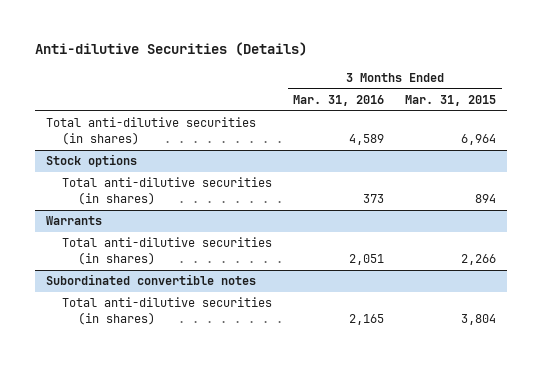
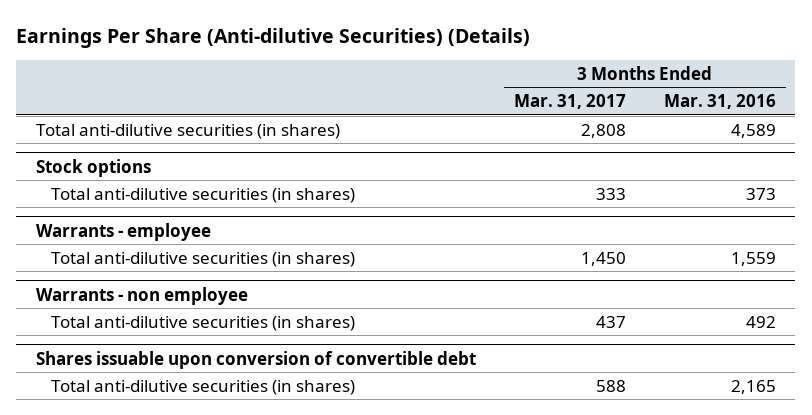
[35,42,308,57] Anti-dilutive Securities (Details) -> [16,28,531,49] Earnings Per Share (Anti-dilutive Securities) (Details)
[405,95,497,107] Mar. 31, 2015 -> none
none -> [513,94,626,110] Mar. 31, 2017
[45,216,102,226] Warrants -> [35,222,211,241] Warrants - employee
[349,254,385,266] 2,051 -> [731,251,777,266] 1,559
none -> [35,286,248,305] Warrants - non employee
none -> [50,315,355,331] Total anti-dilutive securities (in shares)
[45,274,256,286] Subordinated convertible notes -> [35,350,476,369] Shares issuable upon conversion of convertible debt

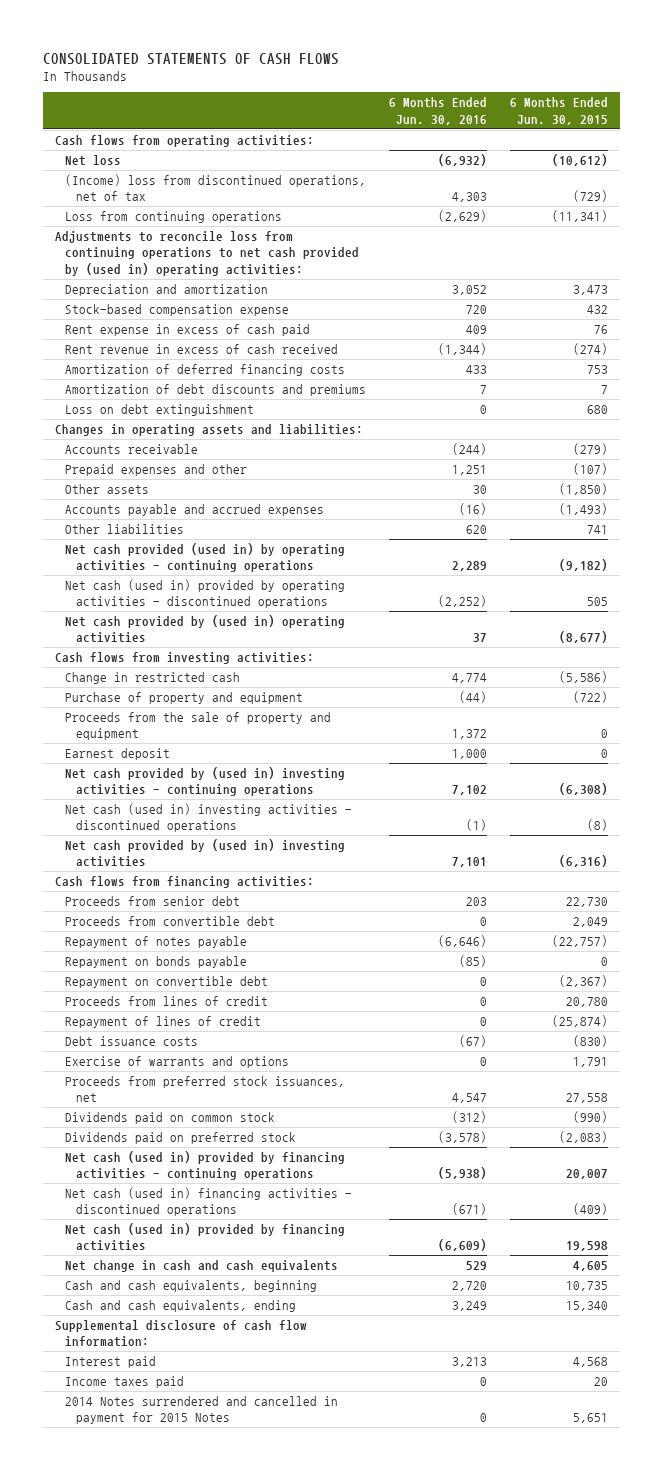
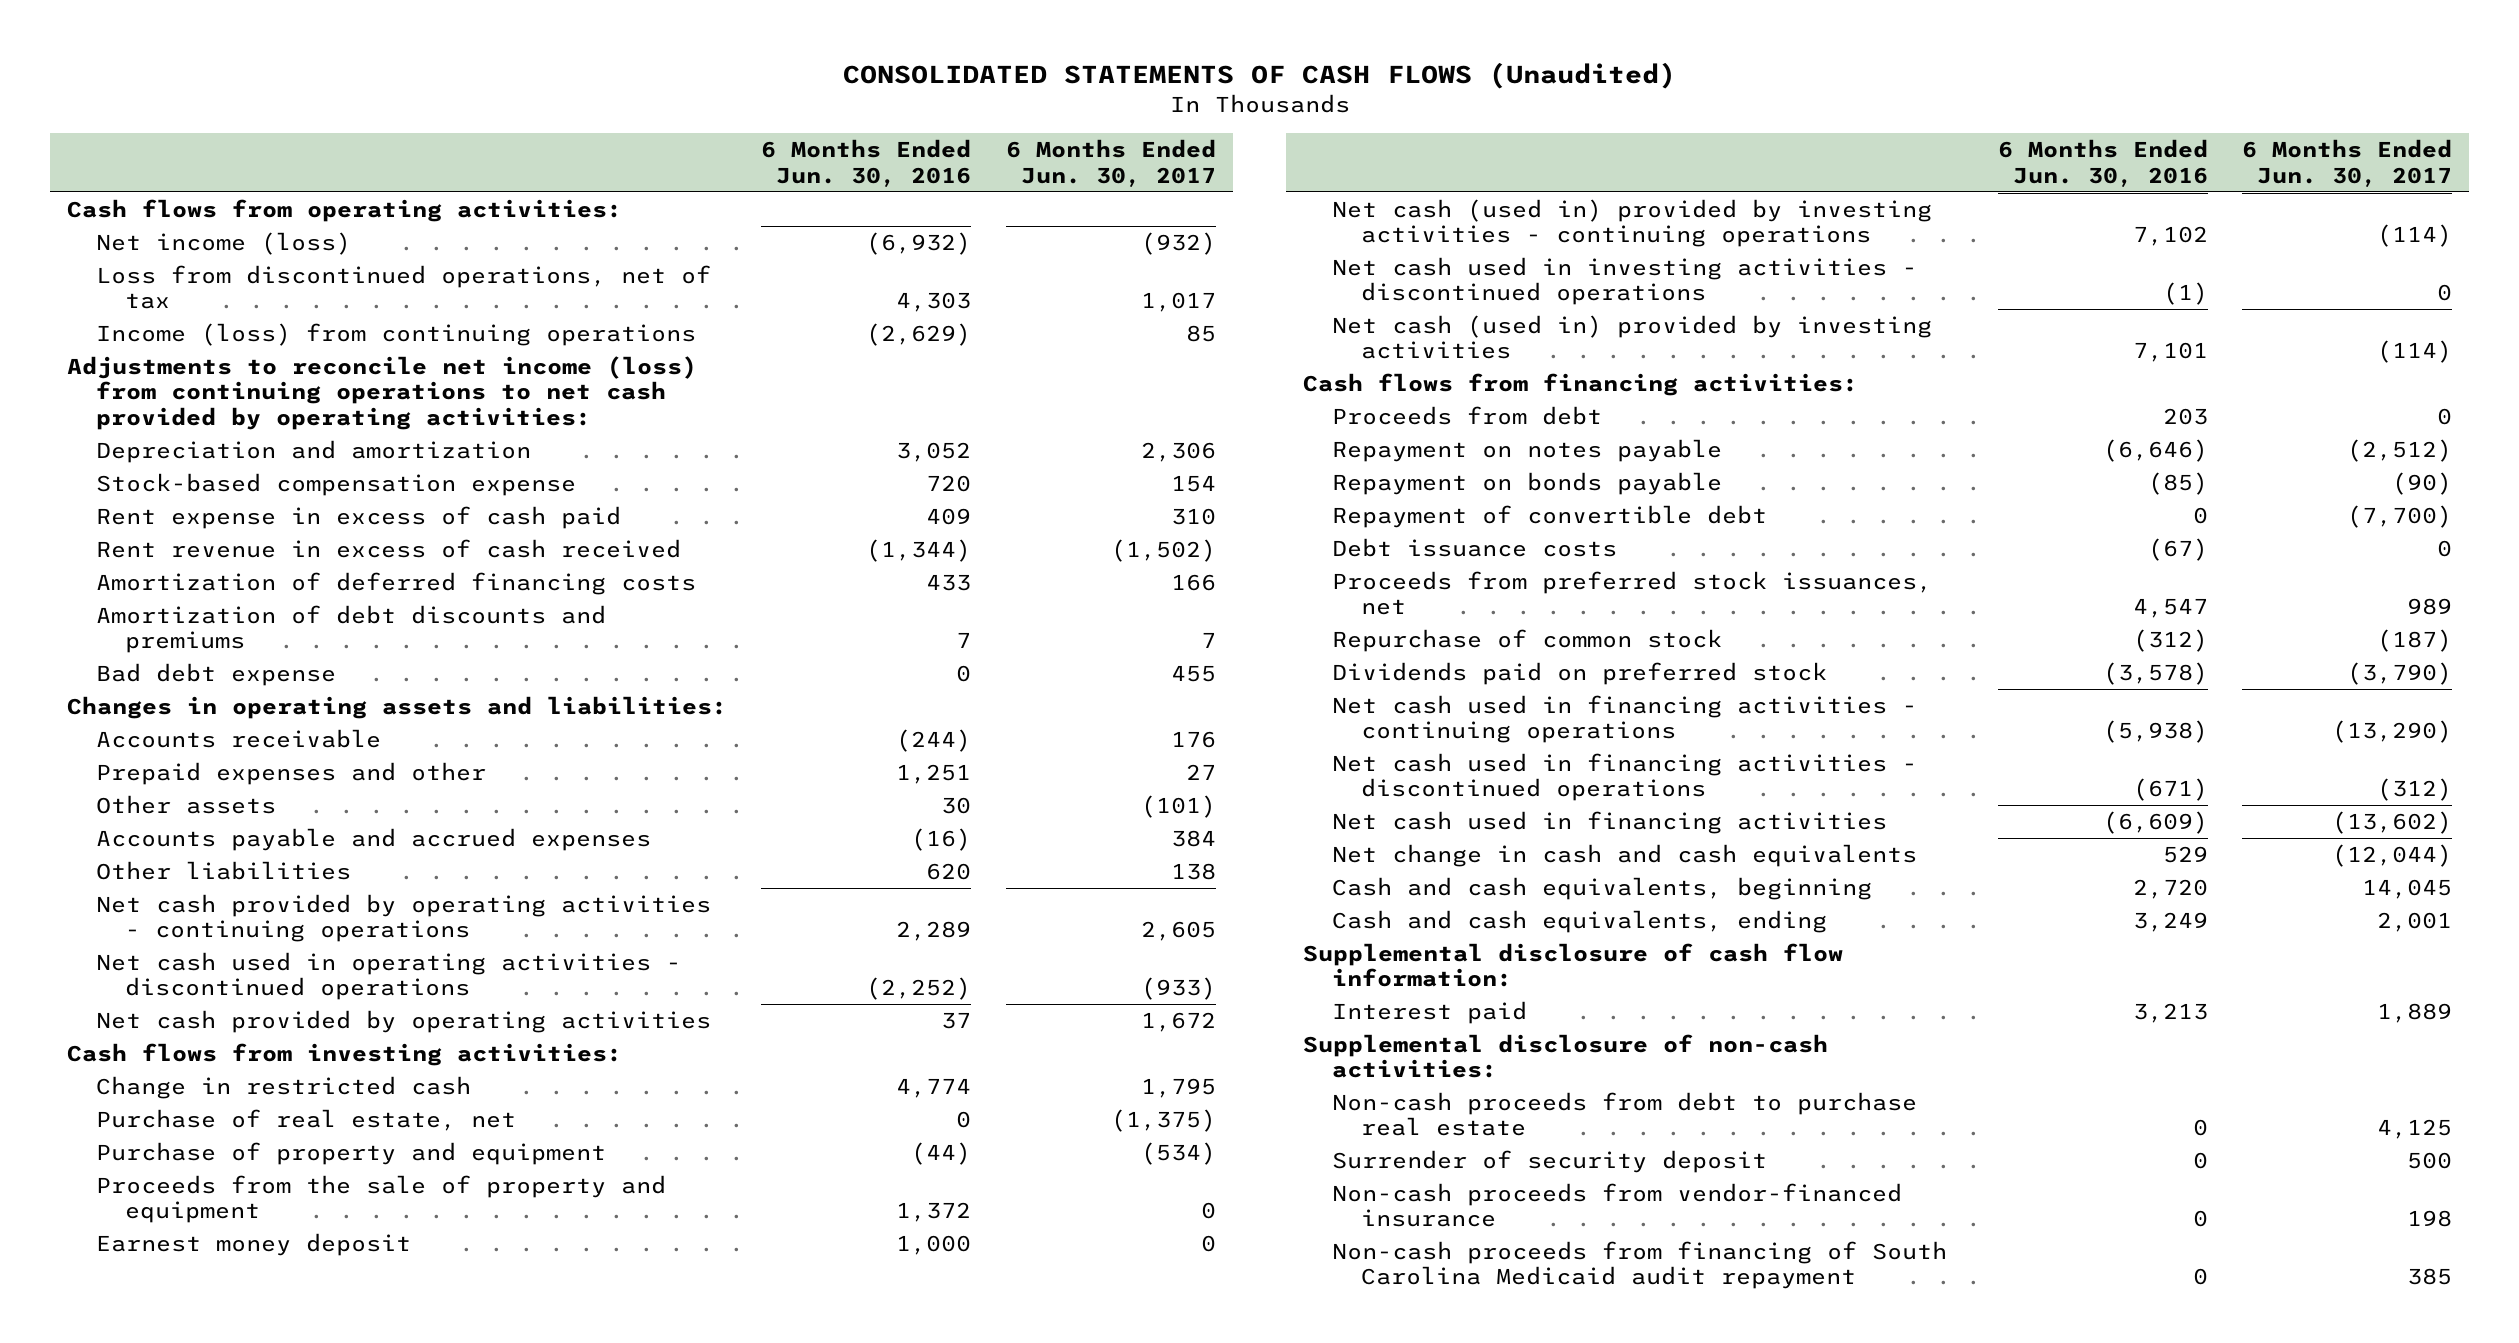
[43,52,340,65] CONSOLIDATED STATEMENTS OF CASH FLOWS -> [842,62,1676,90] CONSOLIDATED STATEMENTS OF CASH FLOWS (Unaudited)
[510,97,609,125] 6 Months Ended Jun. 30, 2015 -> none
none -> [1005,139,1216,187] 6 Months Ended Jun. 30, 2017
[65,155,122,167] Net loss -> [95,231,351,255] Net income (loss)
[65,174,367,202] (Income) loss from discontinued operations, net of tax -> [95,264,711,310] Loss from discontinued operations, net of tax
[65,211,283,224] Loss from continuing operations -> [95,322,696,346] Income (loss) from continuing operations
[54,231,360,276] Adjustments to reconcile loss from continuing operations to net cash provided by (used in) operating activities: -> [67,355,698,431] Adjustments to reconcile net income (loss) from continuing operations to net cash provided by operating activities:
[65,404,255,417] Loss on debt extinguishment -> none
none -> [95,662,336,686] Bad debt expense
[65,543,346,573] Net cash provided (used in) by operating activities - continuing operations -> [95,893,711,943] Net cash provided by operating activities - continuing operations
[65,579,346,609] Net cash (used in) provided by operating activities - discontinued operations -> [95,951,681,1001] Net cash used in operating activities - discontinued operations
[65,615,346,644] Net cash provided by (used in) operating activities -> [95,1009,711,1033] Net cash provided by operating activities
none -> [95,1108,516,1131] Purchase of real estate, net
[65,748,171,761] Earnest deposit -> [95,1232,411,1256] Earnest money deposit
[65,767,346,797] Net cash provided by (used in) investing activities - continuing operations -> [1332,198,1933,248] Net cash (used in) provided by investing activities - continuing operations
[65,803,353,833] Net cash (used in) investing activities - discontinued operations -> [1332,256,1918,306] Net cash used in investing activities - discontinued operations
[65,839,346,868] Net cash provided by (used in) investing activities -> [1332,314,1933,360] Net cash (used in) provided by investing activities
[65,916,276,927] Proceeds from convertible debt -> none
[65,896,241,907] Proceeds from senior debt -> [1332,405,1603,425] Proceeds from debt
[65,936,248,949] Repayment of notes payable -> [1332,438,1723,462] Repayment on notes payable
[65,996,269,1007] Proceeds from lines of credit -> none
[65,1016,262,1029] Repayment of lines of credit -> none
[65,976,269,989] Repayment on convertible debt -> [1332,504,1768,528] Repayment of convertible debt
[65,1056,290,1069] Exercise of warrants and options -> none
[65,1112,276,1125] Dividends paid on common stock -> [1332,628,1723,652] Repurchase of common stock
[65,1151,346,1181] Net cash (used in) provided by financing activities - continuing operations -> [1332,694,1918,744] Net cash used in financing activities - continuing operations
[65,1187,353,1217] Net cash (used in) financing activities - discontinued operations -> [1332,752,1918,802] Net cash used in financing activities - discontinued operations
[65,1223,346,1252] Net cash (used in) provided by financing activities -> [1332,810,1888,834] Net cash used in financing activities
[65,1376,185,1389] Income taxes paid -> none
[65,1396,339,1425] 2014 Notes surrendered and cancelled in payment for 2015 Notes -> none
none -> [1303,1033,1829,1079] Supplemental disclosure of non-cash activities:
none -> [1332,1091,1918,1137] Non-cash proceeds from debt to purchase real estate
none -> [1332,1149,1768,1173] Surrender of security deposit
none -> [1332,1182,1903,1228] Non-cash proceeds from vendor-financed insurance
none -> [1332,1240,1948,1290] Non-cash proceeds from financing of South Carolina Medicaid audit repayment

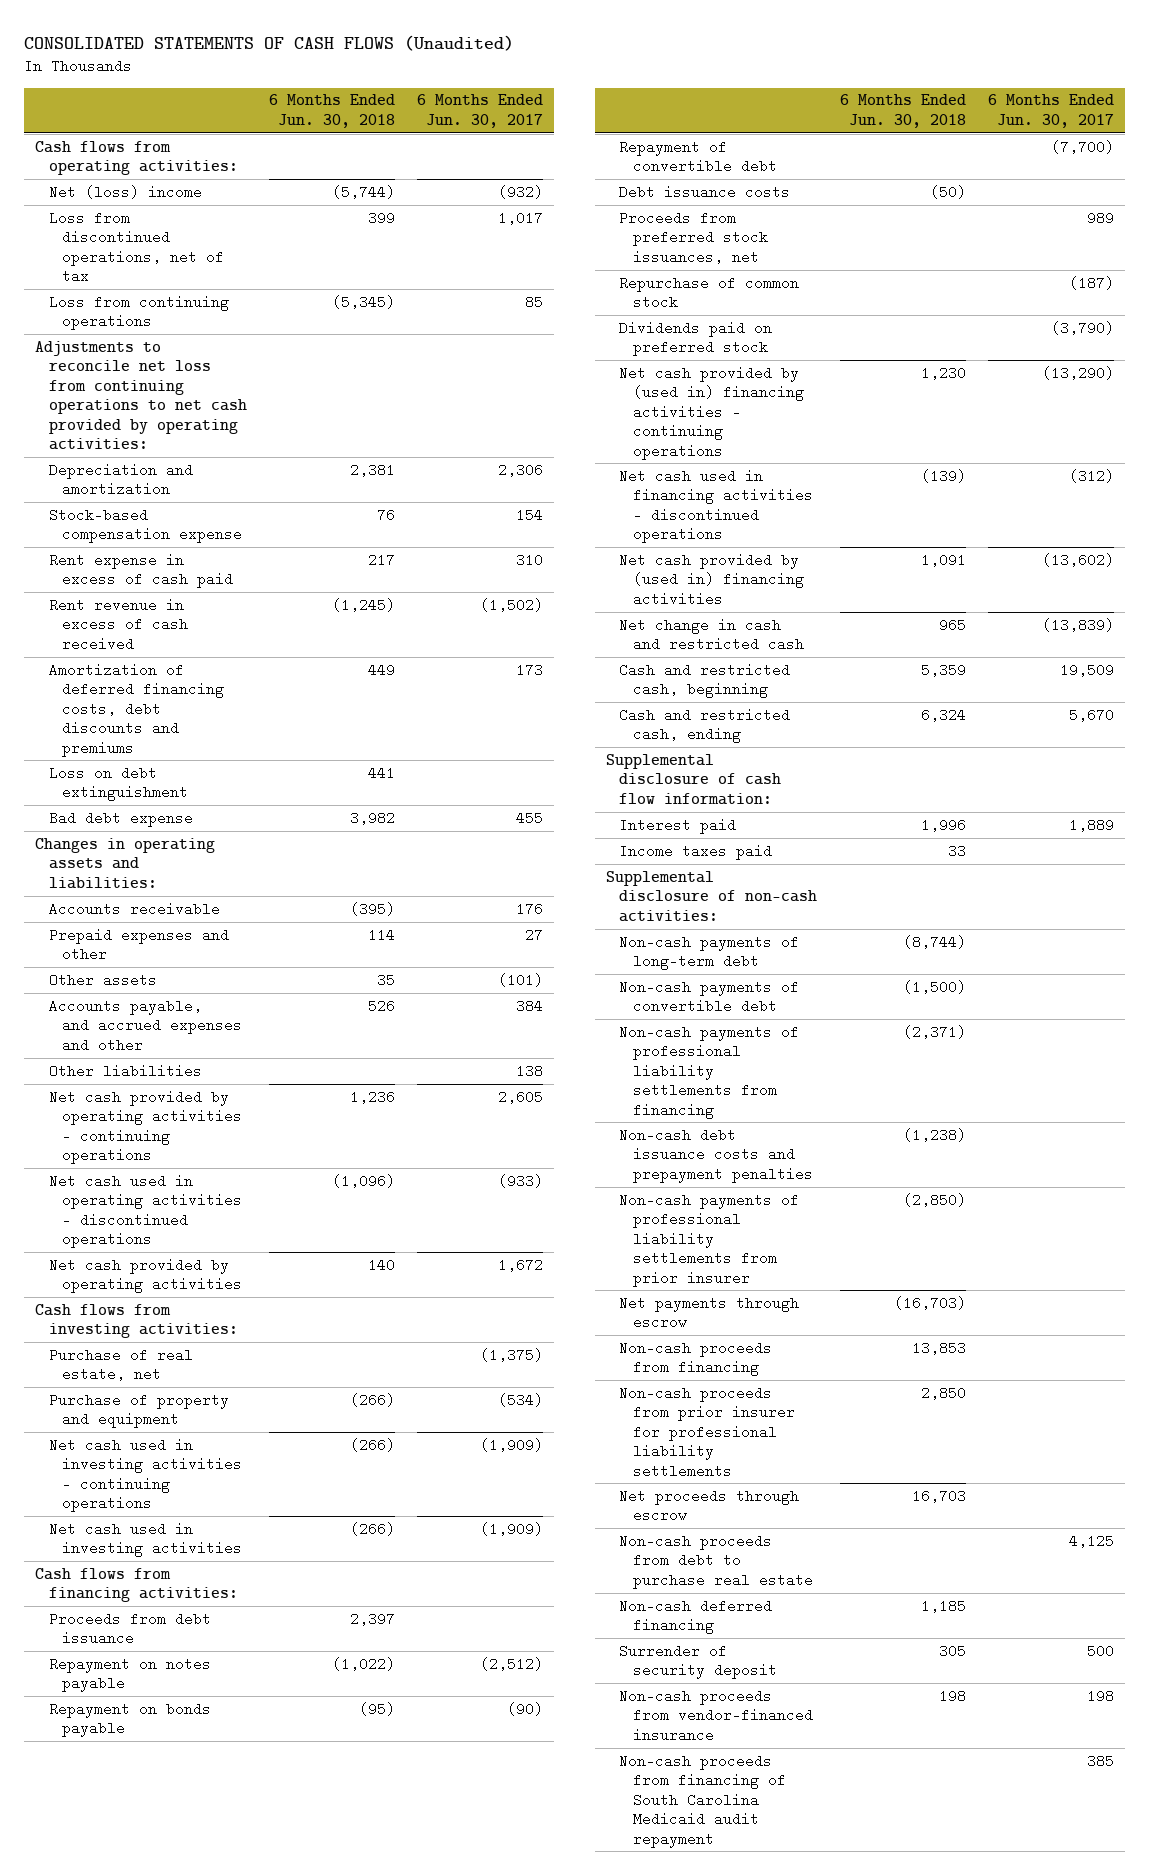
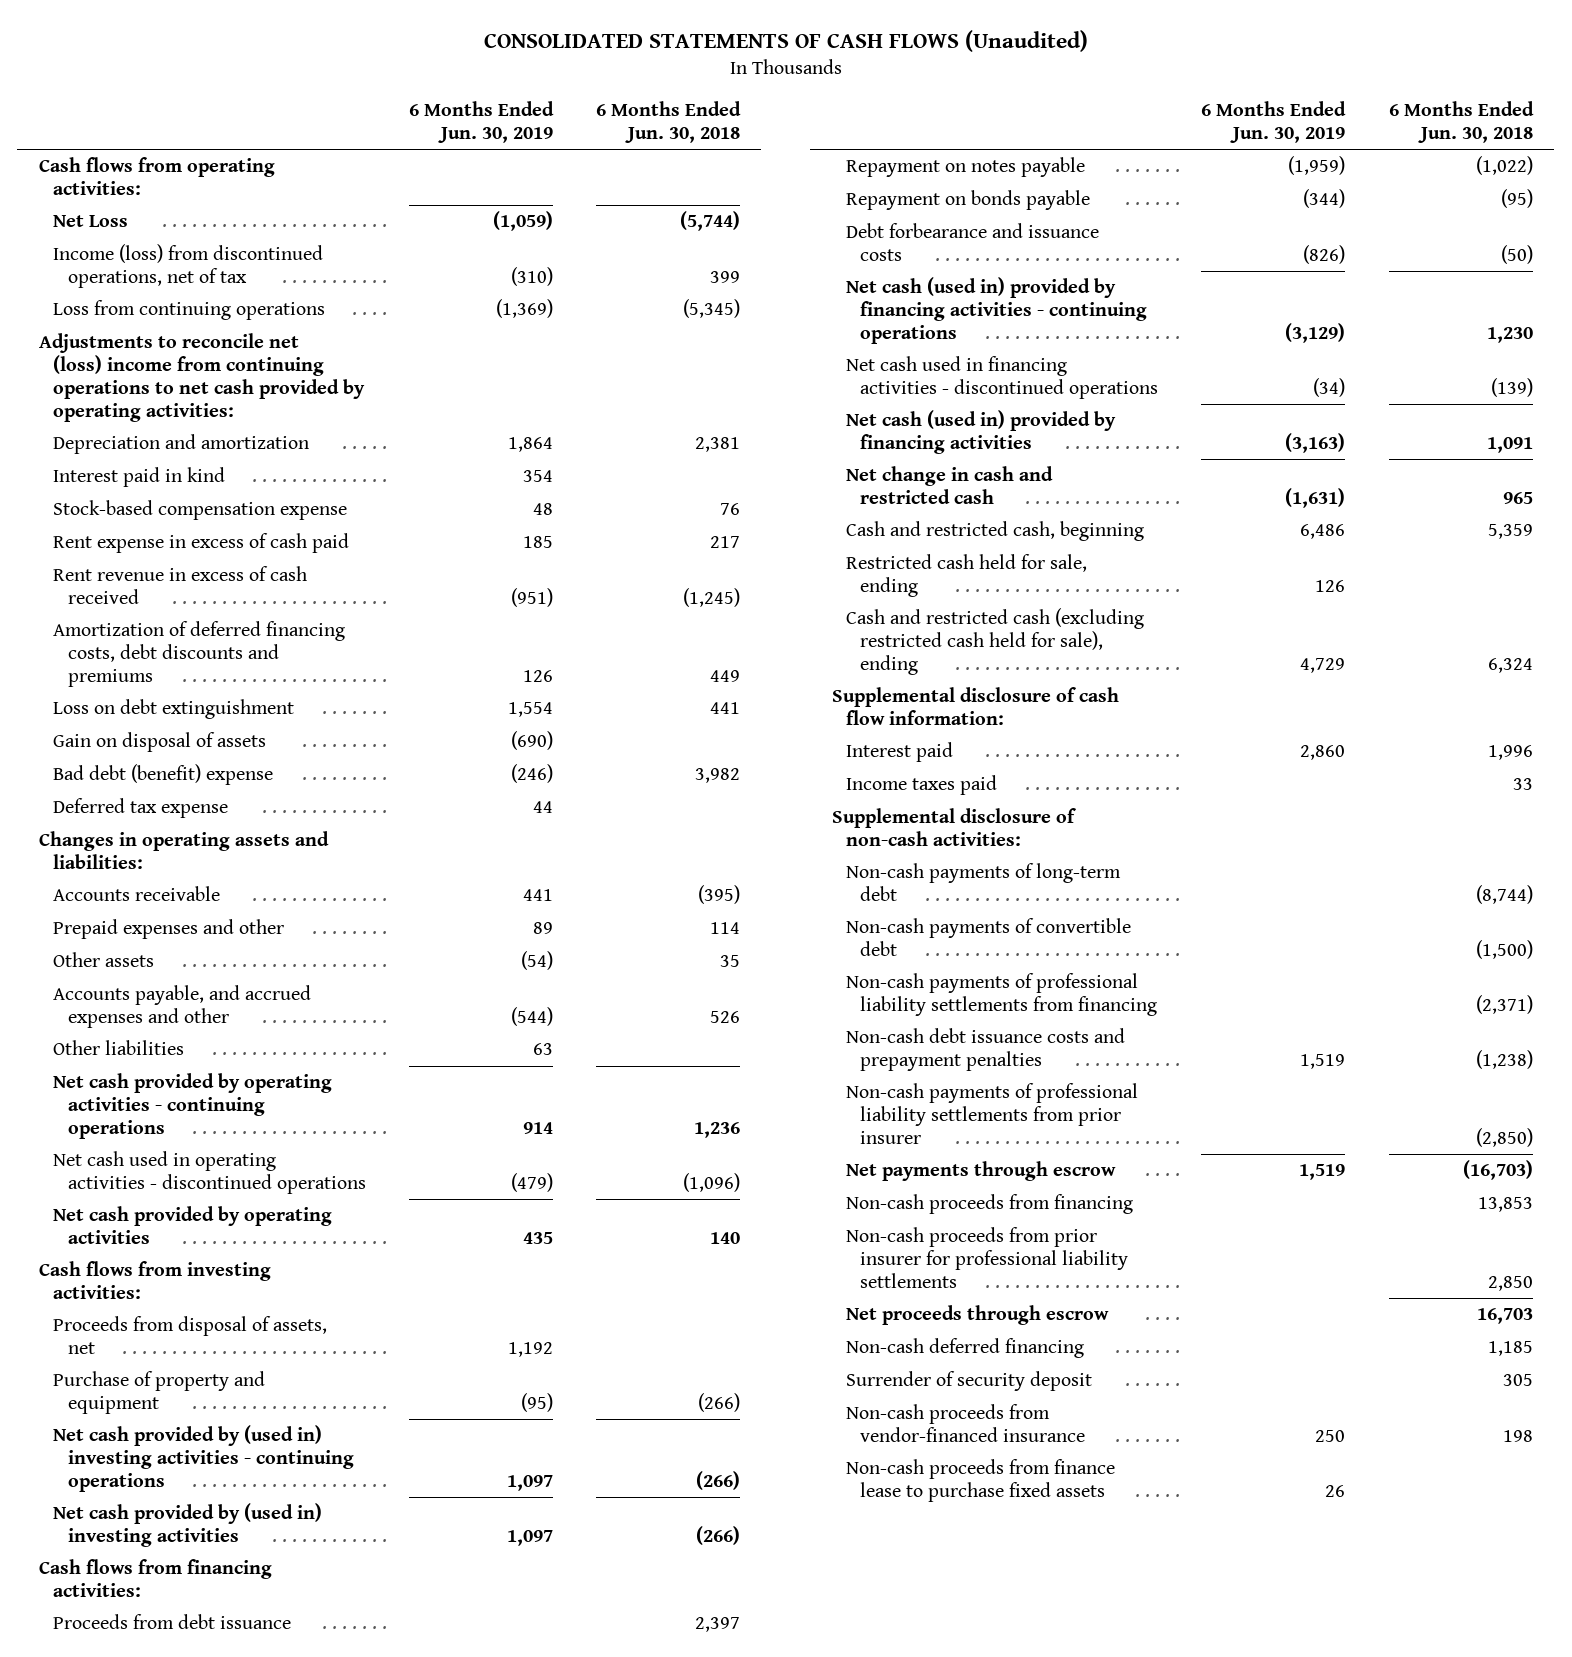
[416,94,543,128] 6 Months Ended Jun. 30, 2017 -> none
none -> [408,101,554,143] 6 Months Ended Jun. 30, 2019
[48,184,202,199] Net (loss) income -> [53,215,129,228] Net Loss
[48,210,225,284] Loss from discontinued operations, net of tax -> [53,244,324,289] Income (loss) from discontinued operations, net of tax
[35,340,247,451] Adjustments to reconcile net loss from continuing operations to net cash provided by operating activities: -> [39,333,366,422] Adjustments to reconcile net (loss) income from continuing operations to net cash provided by operating activities:
none -> [53,467,226,488] Interest paid in kind
none -> [53,732,267,753] Gain on disposal of assets
[48,810,193,827] Bad debt expense -> [53,764,274,786] Bad debt (benefit) expense
none -> [53,798,229,819] Deferred tax expense
[48,1347,193,1382] Purchase of real estate, net -> none
none -> [53,1316,328,1355] Proceeds from disposal of assets, net
[48,1437,243,1513] Net cash used in investing activities - continuing operations -> [53,1425,354,1492] Net cash provided by (used in) investing activities - continuing operations
[48,1521,243,1558] Net cash used in investing activities -> [53,1503,323,1548] Net cash provided by (used in) investing activities
[619,139,778,174] Repayment of convertible debt -> none
[619,210,769,264] Proceeds from preferred stock issuances, net -> none
[619,275,800,310] Repurchase of common stock -> none
[619,320,773,357] Dividends paid on preferred stock -> none
[619,184,791,199] Debt issuance costs -> [846,223,1100,262] Debt forbearance and issuance costs
[619,365,805,460] Net cash provided by (used in) financing activities - continuing operations -> [846,277,1148,344] Net cash (used in) provided by financing activities - continuing operations
[619,552,805,606] Net cash provided by (used in) financing activities -> [846,410,1117,455] Net cash (used in) provided by financing activities
none -> [846,554,1088,598] Restricted cash held for sale, ending
[619,707,791,744] Cash and restricted cash, ending -> [846,608,1145,675] Cash and restricted cash (excluding restricted cash held for sale), ending
[619,1533,814,1589] Non-cash proceeds from debt to purchase real estate -> none
[619,1753,787,1848] Non-cash proceeds from financing of South Carolina Medicaid audit repayment -> none
none -> [846,1459,1116,1503] Non-cash proceeds from finance lease to purchase fixed assets

